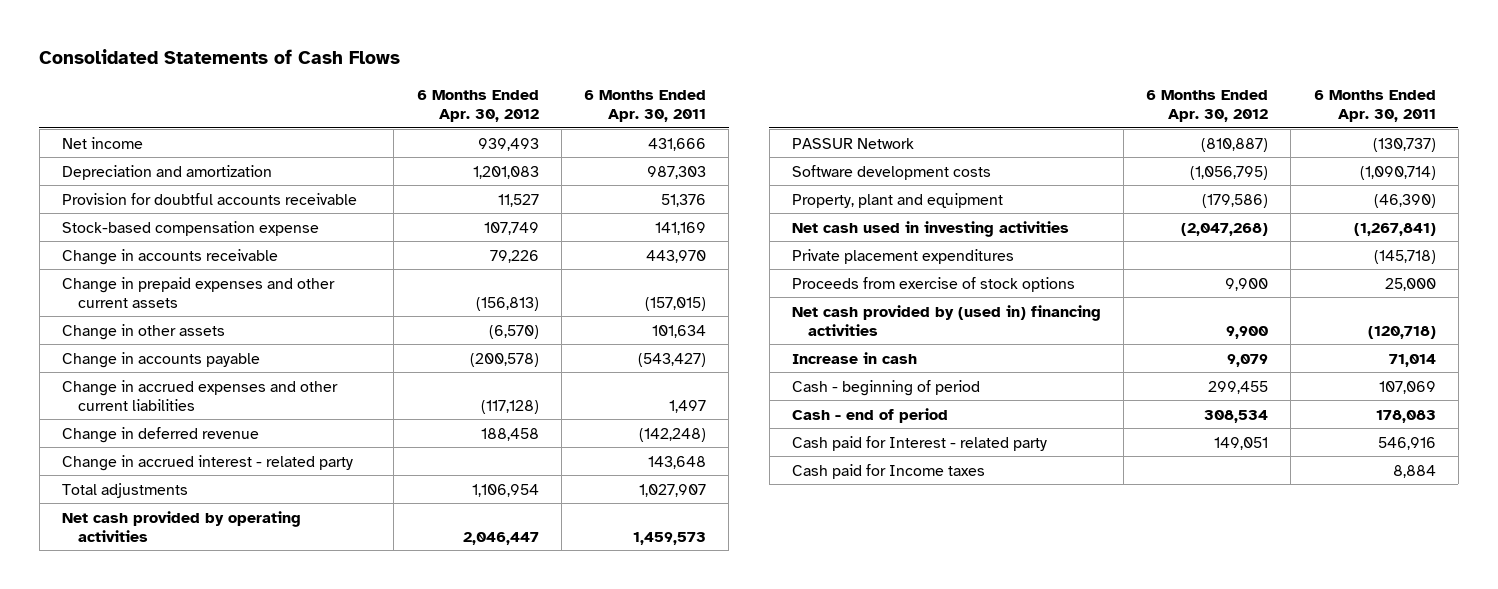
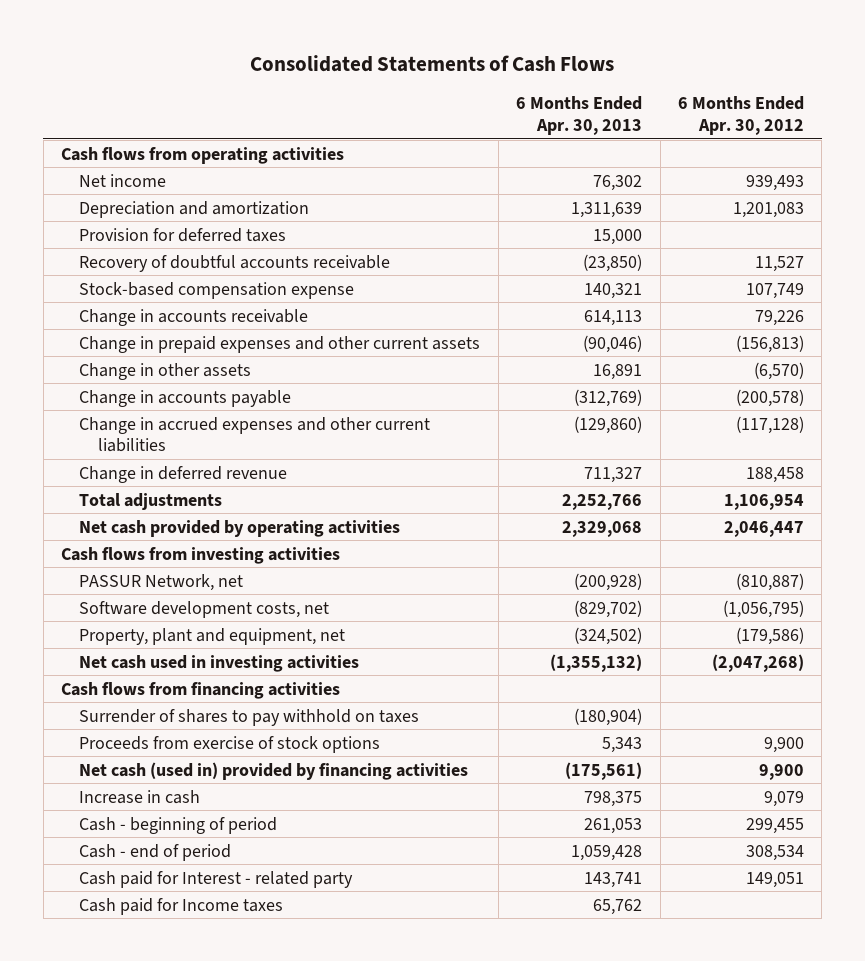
[584,89,707,123] 6 Months Ended Apr. 30, 2011 -> none
none -> [516,96,643,135] 6 Months Ended Apr. 30, 2013
none -> [60,146,344,164] Cash flows from operating activities
none -> [79,227,287,242] Provision for deferred taxes
[62,192,358,205] Provision for doubtful accounts receivable -> [79,254,391,272] Recovery of doubtful accounts receivable
[62,454,354,471] Change in accrued interest - related party -> none
none -> [60,546,340,564] Cash flows from investing activities
[791,137,914,149] PASSUR Network -> [79,573,244,591] PASSUR Network, net
[791,164,991,180] Software development costs -> [79,600,330,618] Software development costs, net
[791,192,1003,208] Property, plant and equipment -> [79,627,346,645] Property, plant and equipment, net
[791,248,1014,264] Private placement expenditures -> none
none -> [60,681,340,699] Cash flows from financing activities
none -> [79,708,420,726] Surrender of shares to pay withhold on taxes
[791,304,1101,336] Net cash provided by (used in) financing activities -> [79,761,469,780] Net cash (used in) provided by financing activities

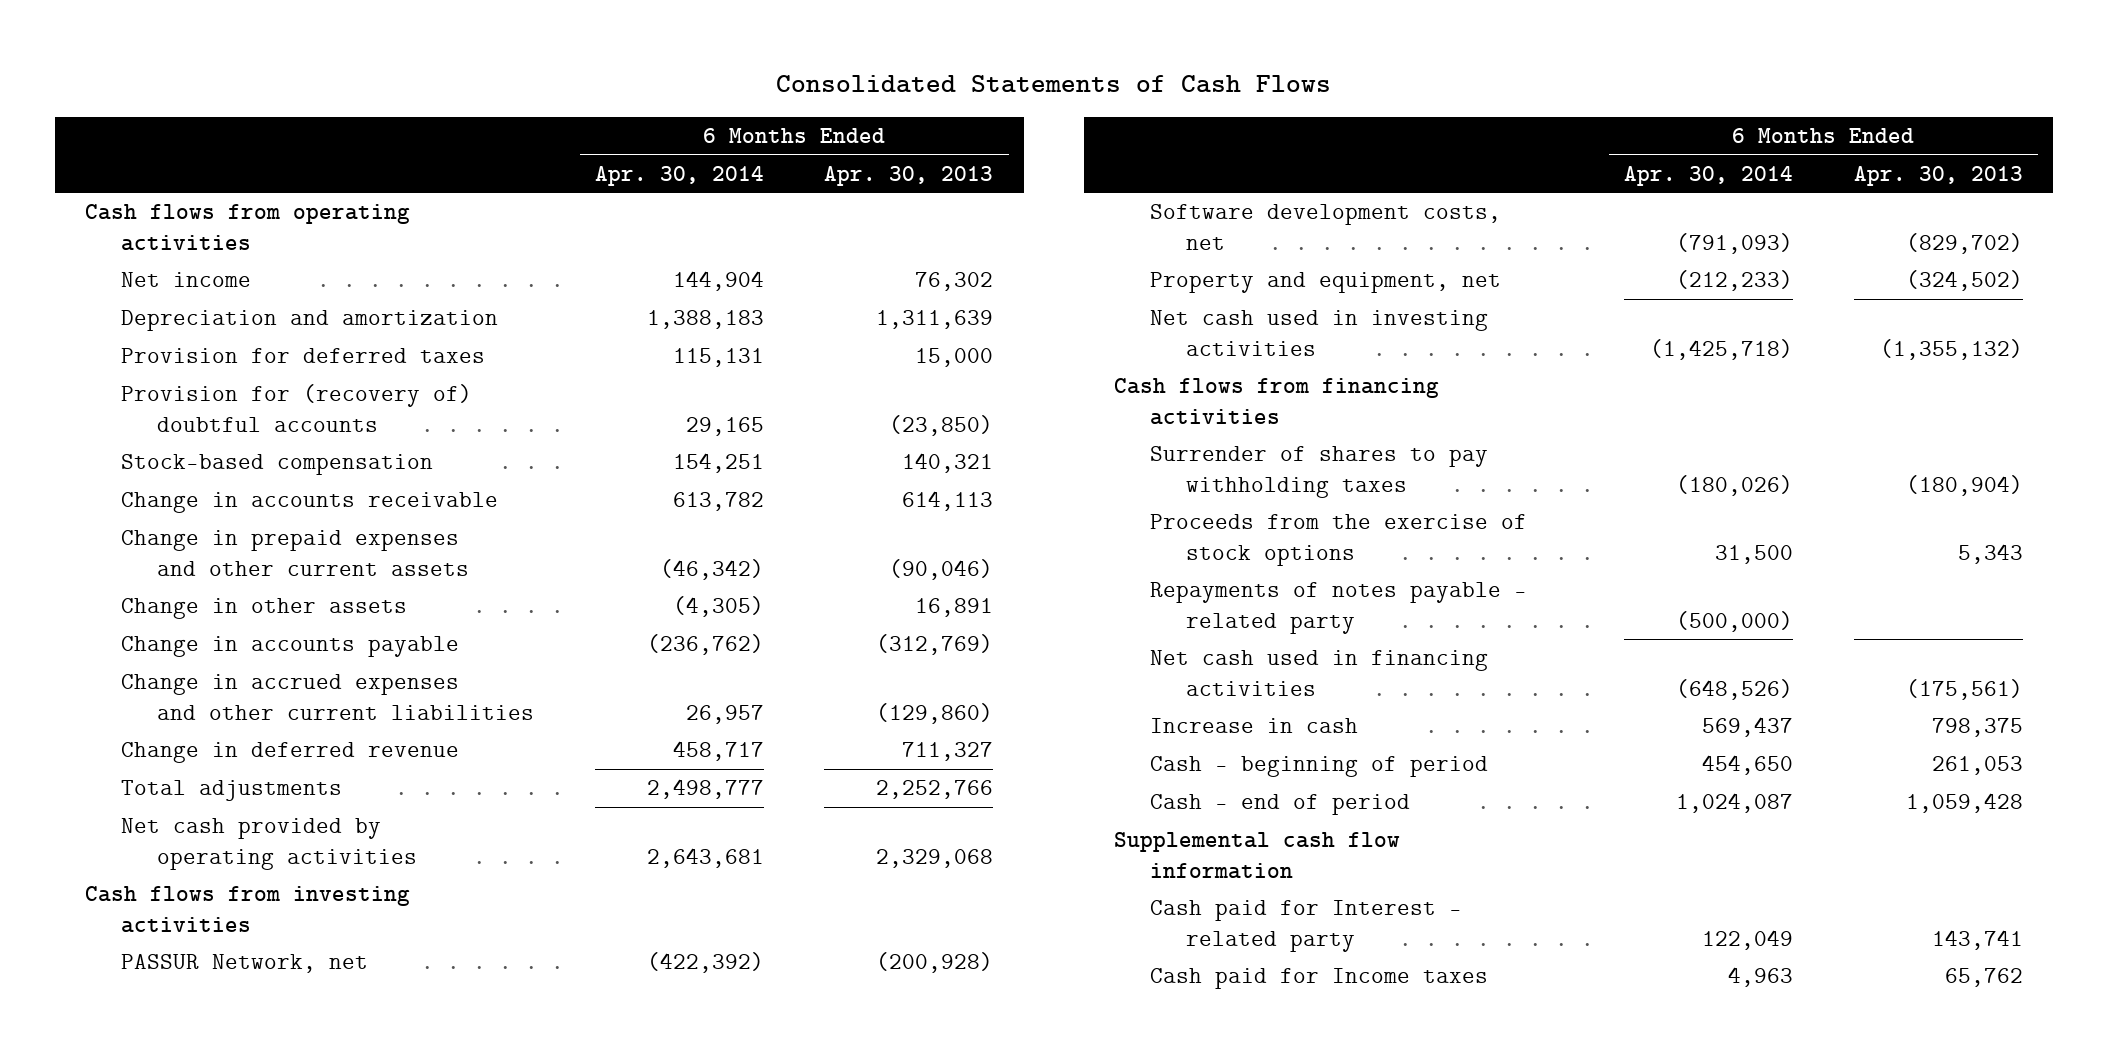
[677,96,804,135] 6 Months Ended Apr. 30, 2012 -> none
none -> [594,165,764,186] Apr. 30, 2014
[79,254,391,272] Recovery of doubtful accounts receivable -> [121,384,473,432] Provision for (recovery of) doubtful accounts
[79,281,355,299] Stock-based compensation expense -> [121,454,434,476] Stock-based compensation
[79,627,346,645] Property, plant and equipment, net -> [1150,272,1502,294] Property and equipment, net
[79,708,420,726] Surrender of shares to pay withhold on taxes -> [1150,446,1489,498] Surrender of shares to pay withholding taxes
[79,735,381,753] Proceeds from exercise of stock options -> [1150,514,1528,566] Proceeds from the exercise of stock options
none -> [1150,582,1528,634] Repayments of notes payable - related party
[79,761,469,780] Net cash (used in) provided by financing activities -> [1150,650,1489,696] Net cash used in financing activities
none -> [1114,832,1401,879] Supplemental cash flow information

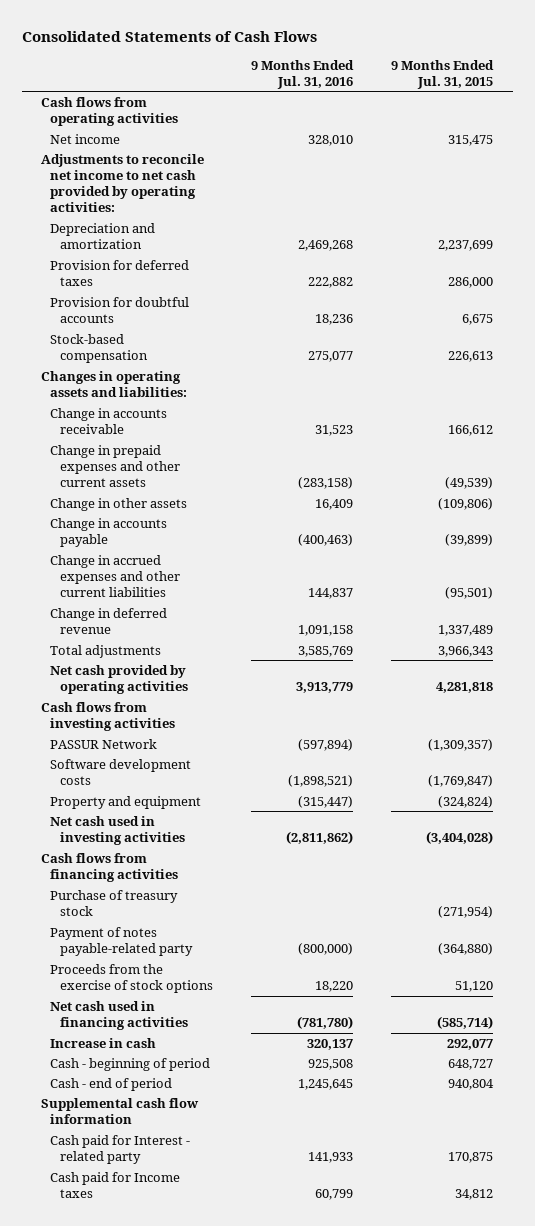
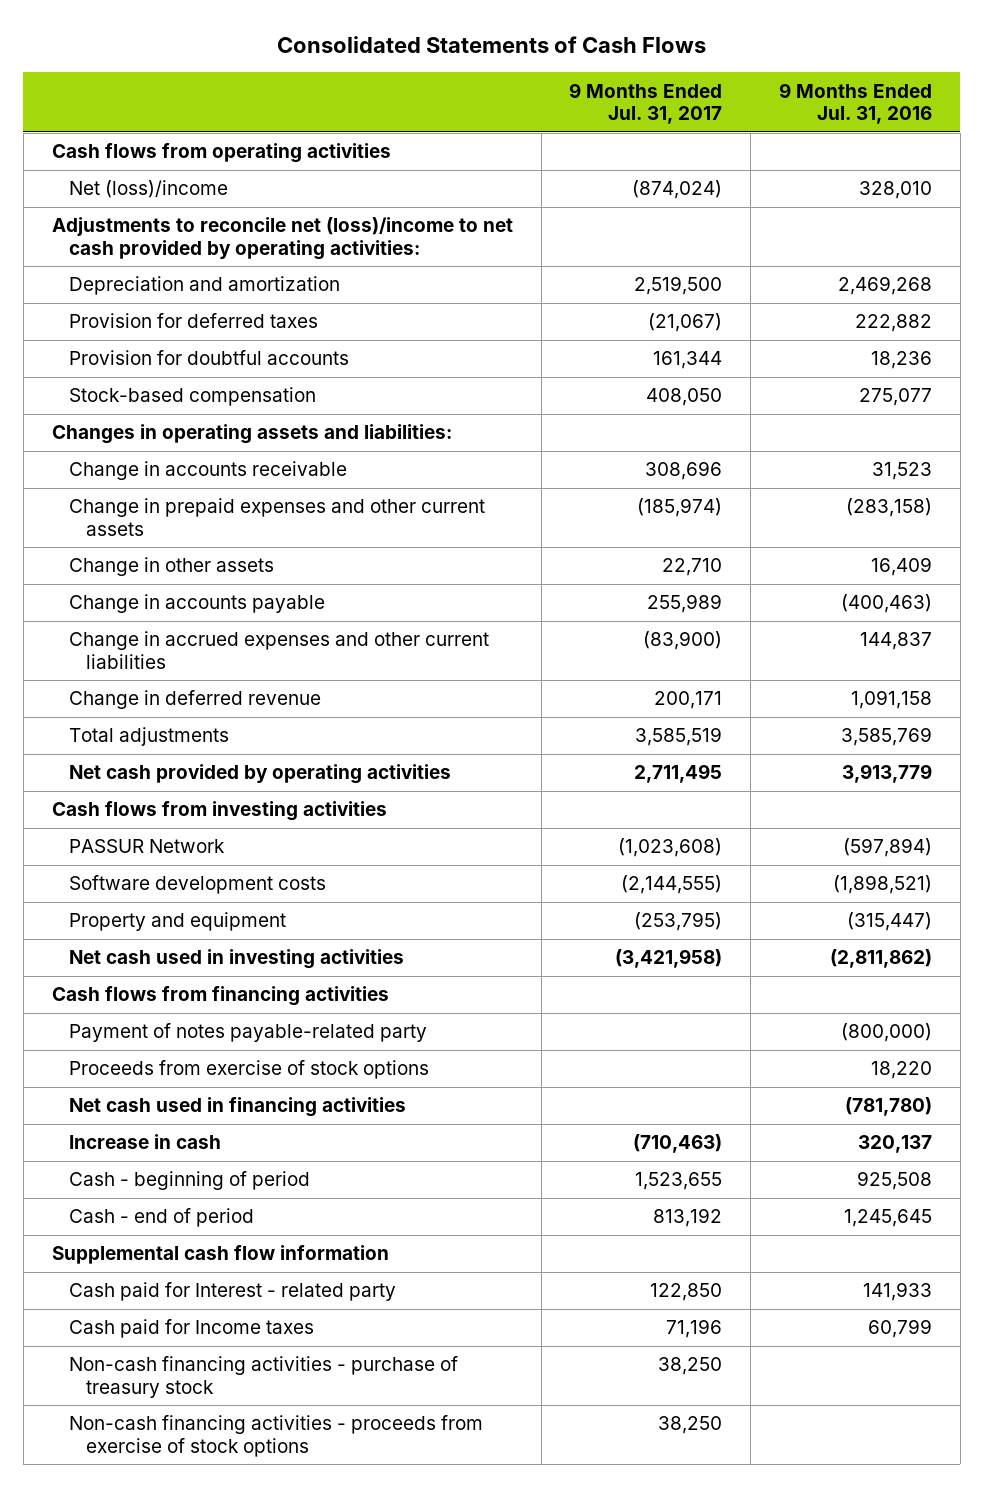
[391,59,495,89] 9 Months Ended Jul. 31, 2015 -> none
none -> [569,82,723,125] 9 Months Ended Jul. 31, 2017
[50,133,121,144] Net income -> [68,180,228,199] Net (loss)/income
[41,153,205,213] Adjustments to reconcile net income to net cash provided by operating activities: -> [51,217,513,260] Adjustments to reconcile net (loss)/income to net cash provided by operating activities:
[50,889,179,917] Purchase of treasury stock -> none
[50,963,213,994] Proceeds from the exercise of stock options -> [68,1060,429,1080] Proceeds from exercise of stock options
none -> [68,1356,458,1398] Non-cash financing activities - purchase of treasury stock
none -> [68,1415,483,1457] Non-cash financing activities - proceeds from exercise of stock options

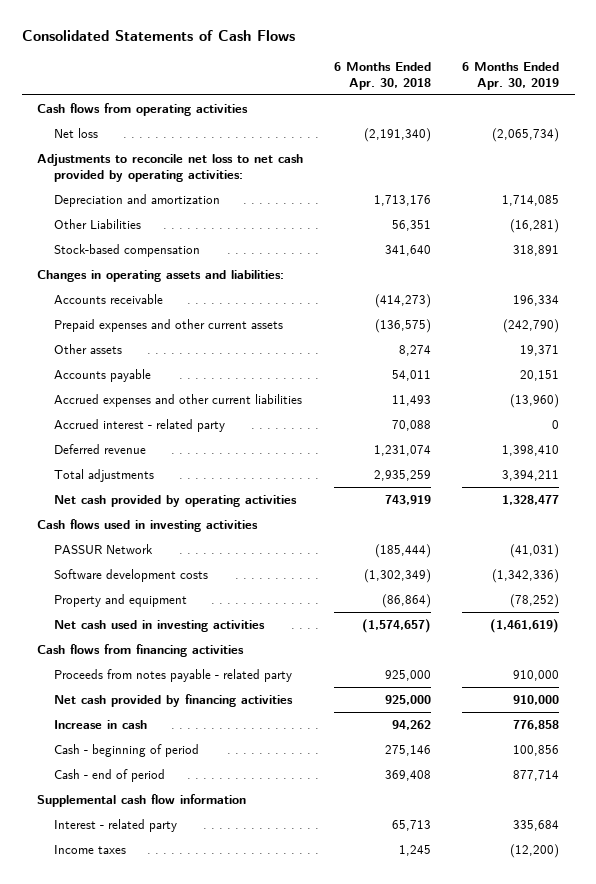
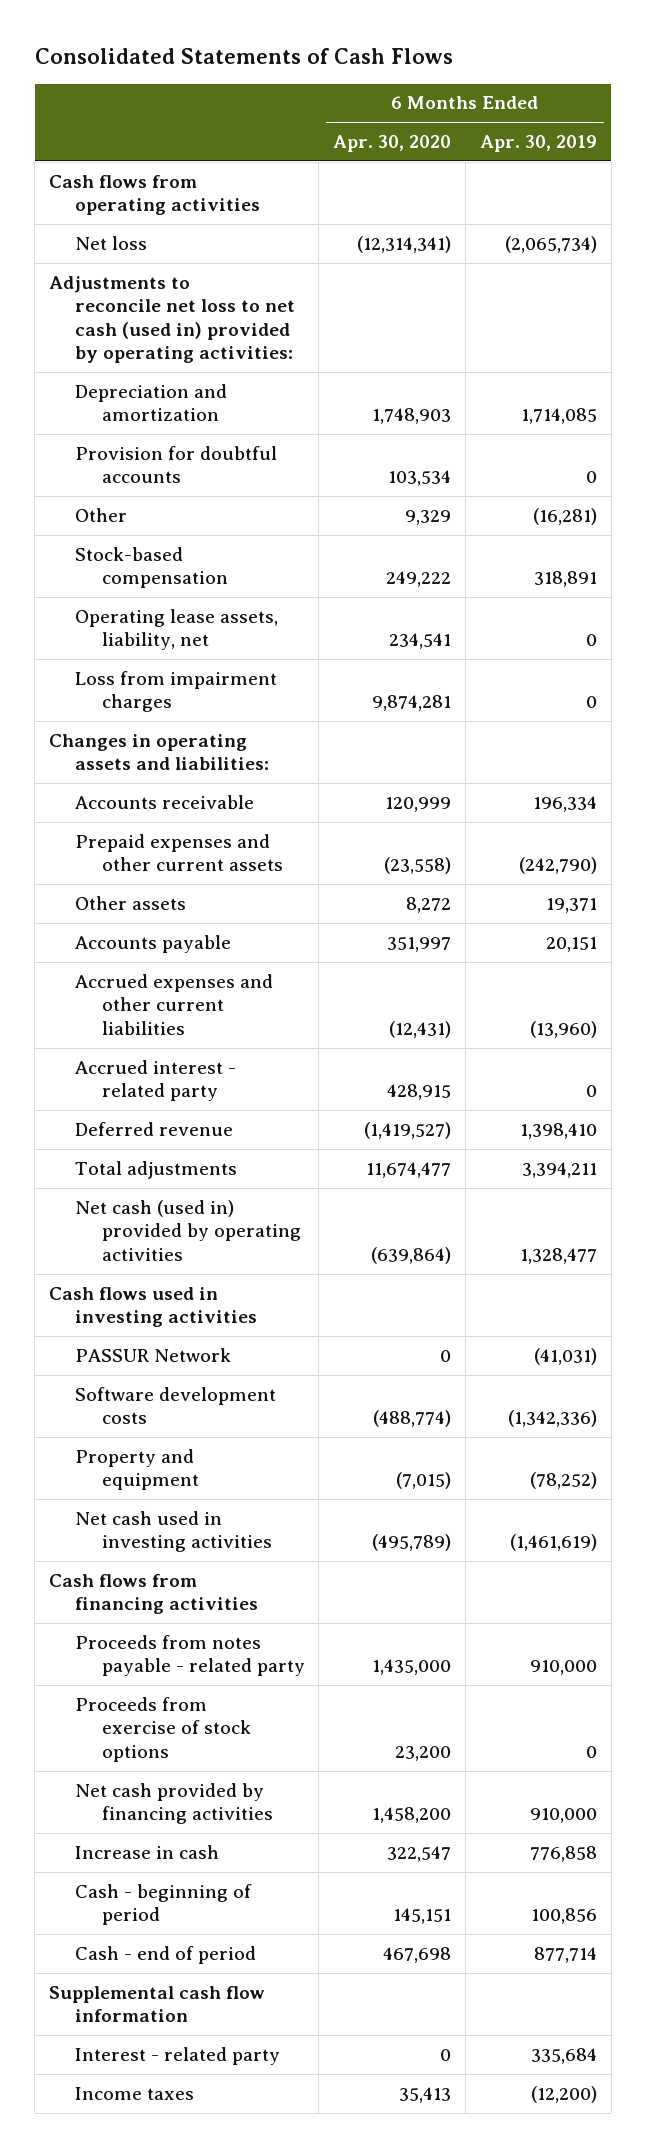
[334,61,432,90] 6 Months Ended Apr. 30, 2018 -> none
none -> [333,134,452,152] Apr. 30, 2020
[37,153,304,182] Adjustments to reconcile net loss to net cash provided by operating activities: -> [48,275,296,364] Adjustments to reconcile net loss to net cash (used in) provided by operating activities:
none -> [75,445,278,484] Provision for doubtful accounts
[54,218,142,229] Other Liabilities -> [75,507,128,522] Other
none -> [75,608,279,651] Operating lease assets, liability, net
none -> [75,670,278,713] Loss from impairment charges
[54,494,298,507] Net cash provided by operating activities -> [75,1199,301,1261] Net cash (used in) provided by operating activities
none -> [75,1696,251,1762] Proceeds from exercise of stock options

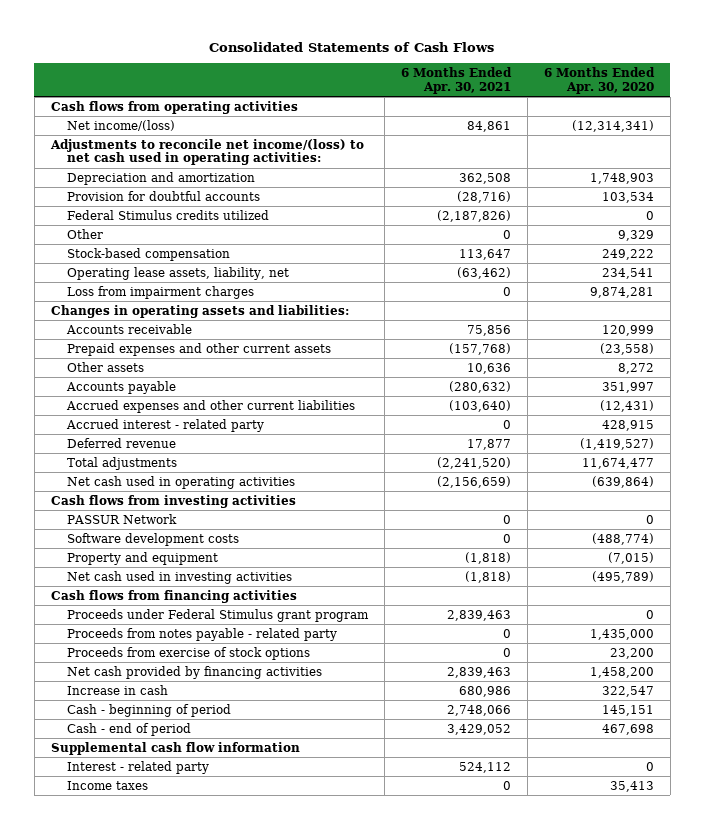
[479,134,597,152] Apr. 30, 2019 -> none
none -> [401,67,513,94] 6 Months Ended Apr. 30, 2021
[75,235,148,250] Net loss -> [67,119,176,131] Net income/(loss)
[48,275,296,364] Adjustments to reconcile net loss to net cash (used in) provided by operating activities: -> [49,138,364,166] Adjustments to reconcile net income/(loss) to net cash used in operating activities:
none -> [67,209,270,220] Federal Stimulus credits utilized
[75,1199,301,1261] Net cash (used in) provided by operating activities -> [67,475,296,489] Net cash used in operating activities
[48,1286,258,1328] Cash flows used in investing activities -> [50,494,296,508] Cash flows from investing activities
none -> [67,608,370,622] Proceeds under Federal Stimulus grant program

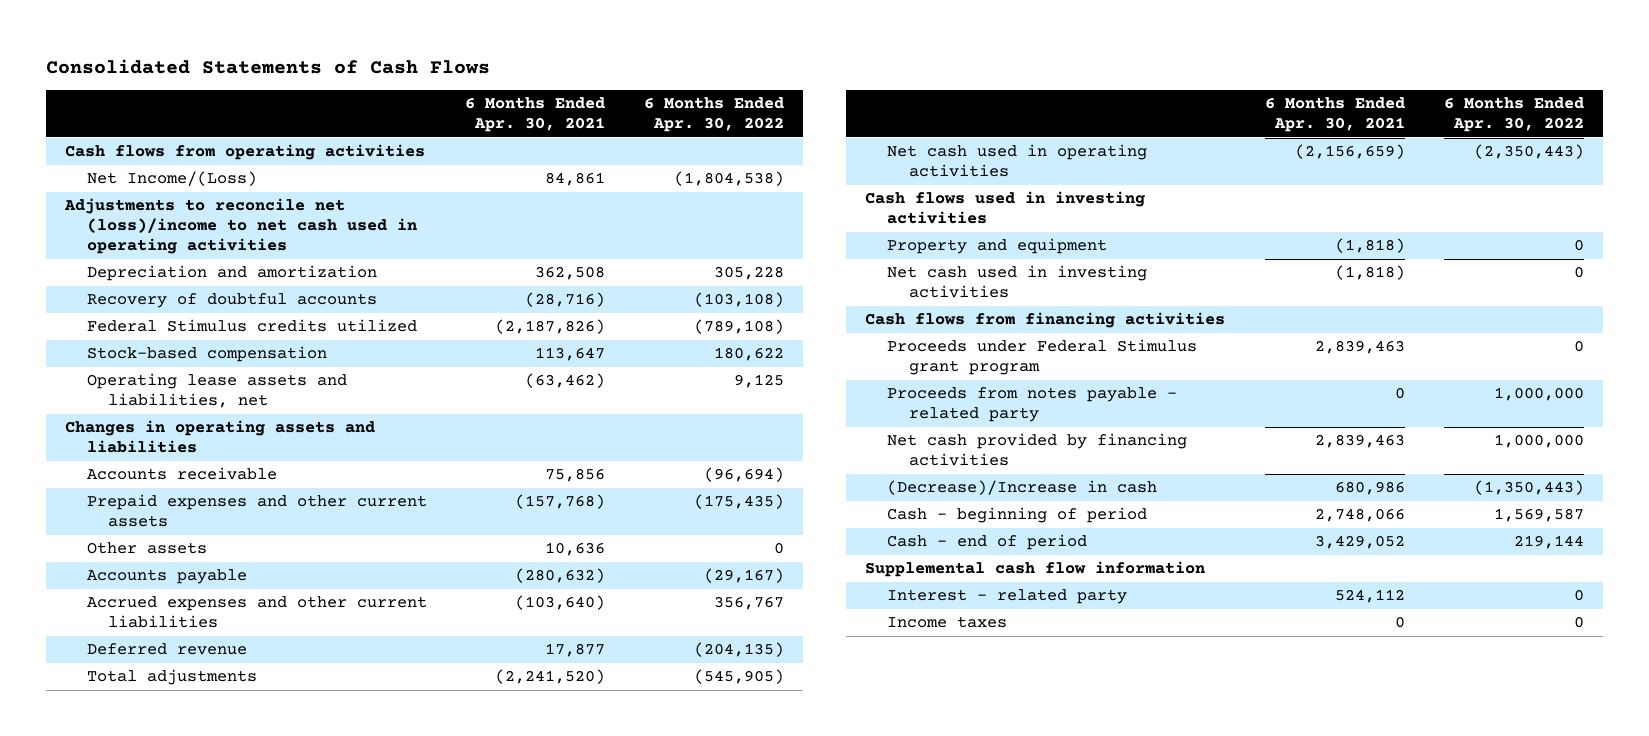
[543,67,655,94] 6 Months Ended Apr. 30, 2020 -> none
none -> [643,97,784,133] 6 Months Ended Apr. 30, 2022
[67,119,176,131] Net income/(loss) -> [86,171,257,187] Net Income/(Loss)
[49,138,364,166] Adjustments to reconcile net income/(loss) to net cash used in operating activities: -> [64,198,417,255] Adjustments to reconcile net (loss)/income to net cash used in operating activities
[67,190,261,201] Provision for doubtful accounts -> [86,293,377,309] Recovery of doubtful accounts
[67,228,104,239] Other -> none
[67,285,255,299] Loss from impairment charges -> none
[67,266,290,280] Operating lease assets, liability, net -> [86,373,347,409] Operating lease assets and liabilities, net
[50,304,349,318] Changes in operating assets and liabilities: -> [65,420,376,454] Changes in operating assets and liabilities
[66,418,265,432] Accrued interest - related party -> none
[67,513,178,524] PASSUR Network -> none
[67,532,240,546] Software development costs -> none
[50,494,296,508] Cash flows from investing activities -> [865,191,1146,225] Cash flows used in investing activities
[67,646,311,660] Proceeds from exercise of stock options -> none
[67,684,169,695] Increase in cash -> [886,480,1157,496] (Decrease)/Increase in cash

